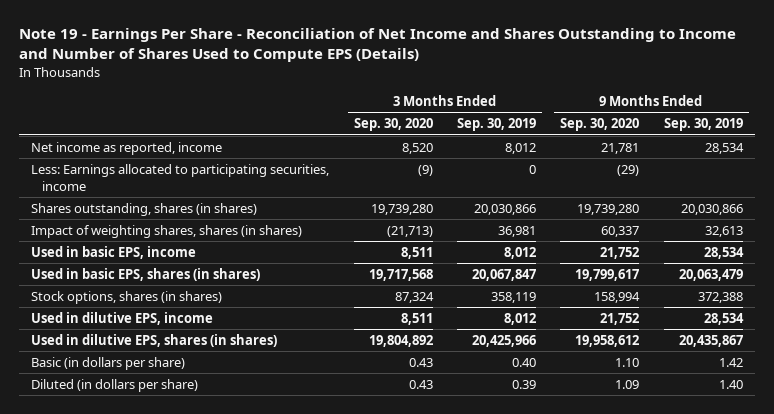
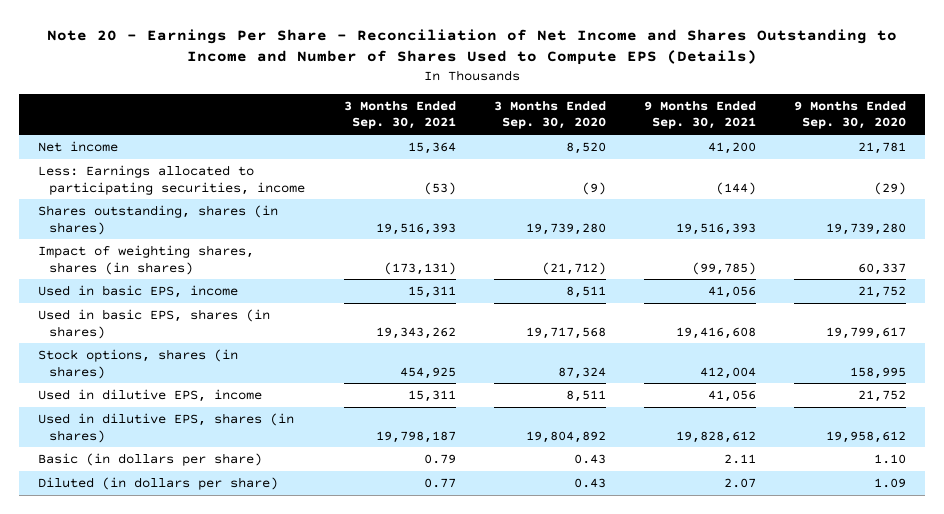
[19,28,737,63] Note 19 - Earnings Per Share - Reconciliation of Net Income and Shares Outstanding to Income and Number of Shares Used to Compute EPS (Details) -> [46,28,897,66] Note 20 - Earnings Per Share - Reconciliation of Net Income and Shares Outstanding to Income and Number of Shares Used to Compute EPS (Details)
[456,118,536,132] Sep. 30, 2019 -> none
[663,118,743,132] Sep. 30, 2019 -> none
none -> [343,100,456,130] 3 Months Ended Sep. 30, 2021
none -> [643,100,756,130] 9 Months Ended Sep. 30, 2021
[31,141,223,155] Net income as reported, income -> [37,140,118,152] Net income
[386,225,433,237] (21,713) -> [541,261,606,275] (21,712)
[594,291,641,303] 158,994 -> [850,366,907,379] 158,995

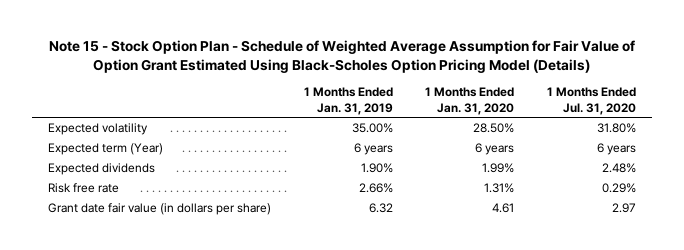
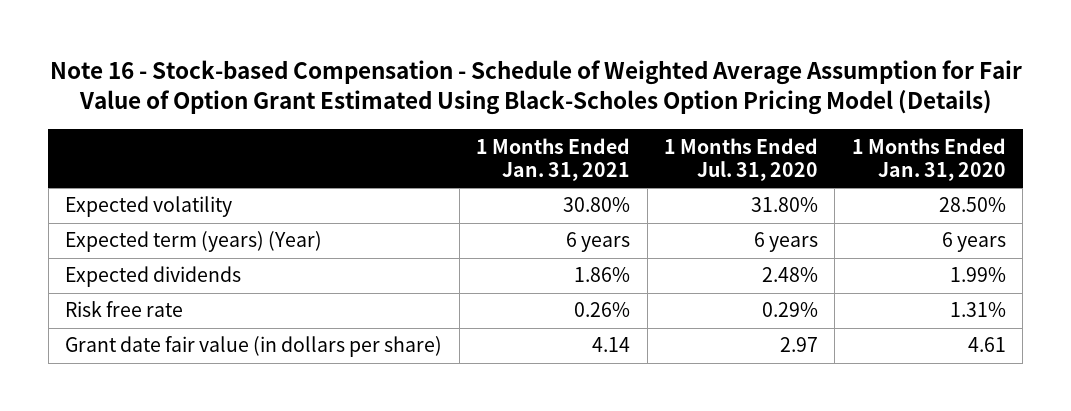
[48,39,635,73] Note 15 - Stock Option Plan - Schedule of Weighted Average Assumption for Fair Value of Option Grant Estimated Using Black-Scholes Option Pricing Model (Details) -> [49,59,1022,116] Note 16 - Stock-based Compensation - Schedule of Weighted Average Assumption for Fair Value of Option Grant Estimated Using Black-Scholes Option Pricing Model (Details)
[303,87,393,115] 1 Months Ended Jan. 31, 2019 -> none
none -> [476,137,631,182] 1 Months Ended Jan. 31, 2021
[48,143,164,156] Expected term (Year) -> [65,231,323,253] Expected term (years) (Year)

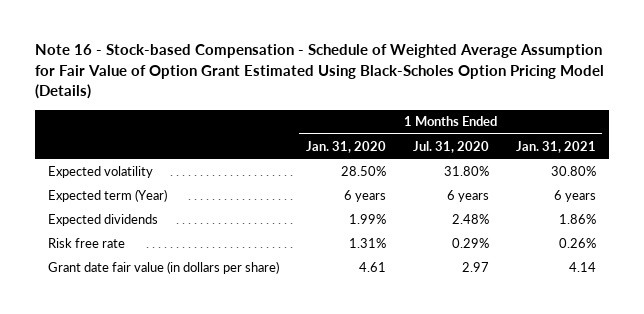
[65,231,323,253] Expected term (years) (Year) -> [48,188,168,202] Expected term (Year)

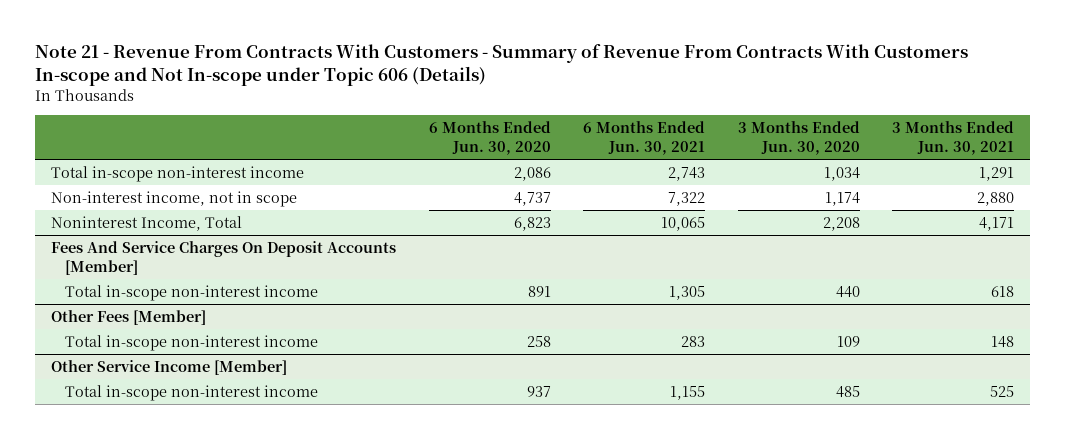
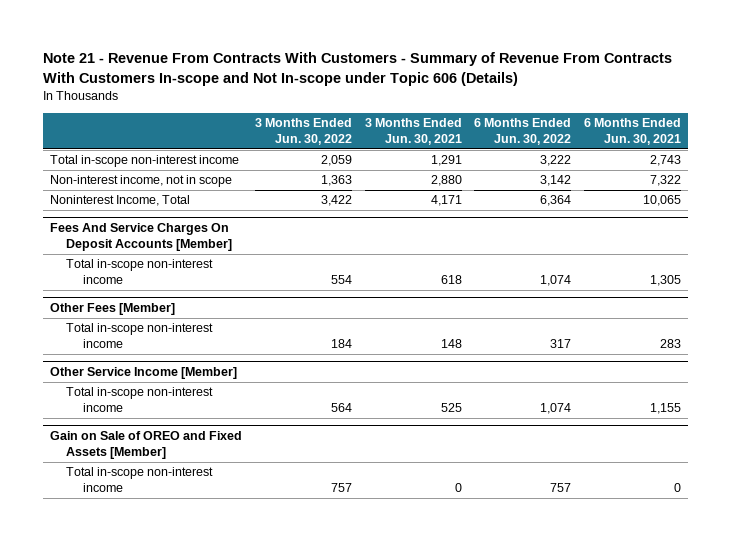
[428,121,551,155] 6 Months Ended Jun. 30, 2020 -> none
[737,121,860,155] 3 Months Ended Jun. 30, 2020 -> none
none -> [254,118,352,146] 3 Months Ended Jun. 30, 2022
none -> [474,118,572,146] 6 Months Ended Jun. 30, 2022
none -> [49,431,242,460] Gain on Sale of OREO and Fixed Assets [Member]
none -> [66,467,214,493] Total in-scope non-interest income

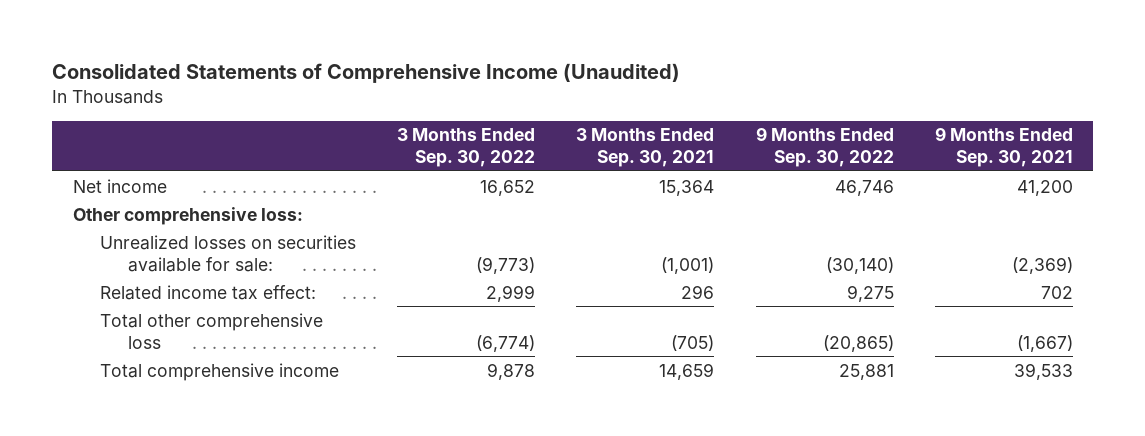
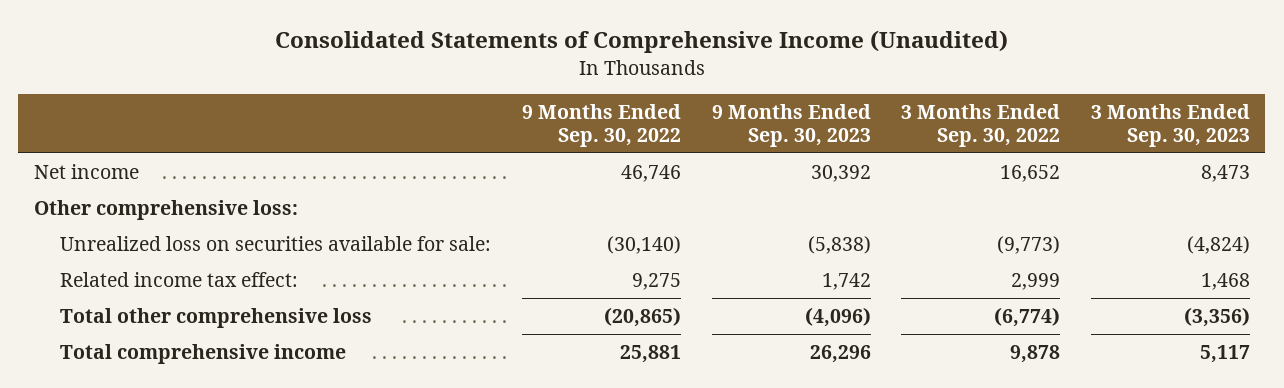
[576,128,715,168] 3 Months Ended Sep. 30, 2021 -> none
[934,127,1073,168] 9 Months Ended Sep. 30, 2021 -> none
none -> [711,104,871,147] 9 Months Ended Sep. 30, 2023
none -> [1091,104,1251,147] 3 Months Ended Sep. 30, 2023
[100,234,357,272] Unrealized losses on securities available for sale: -> [60,236,492,252] Unrealized loss on securities available for sale:

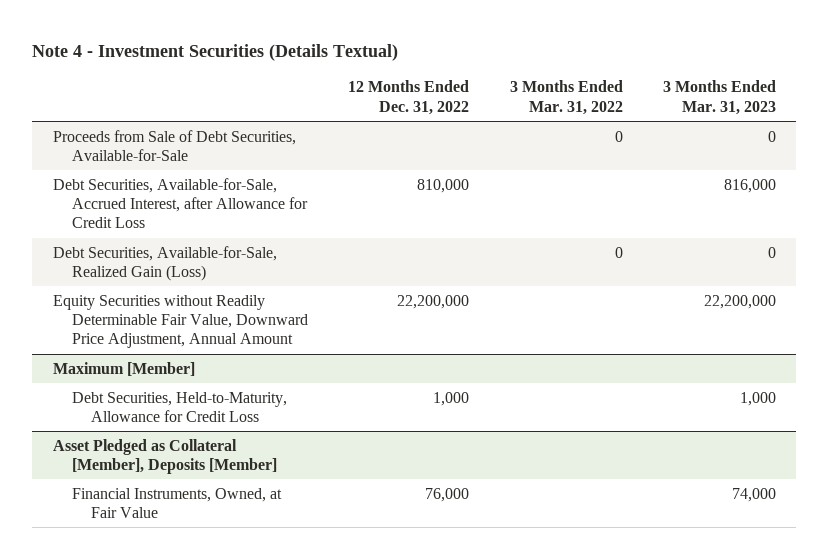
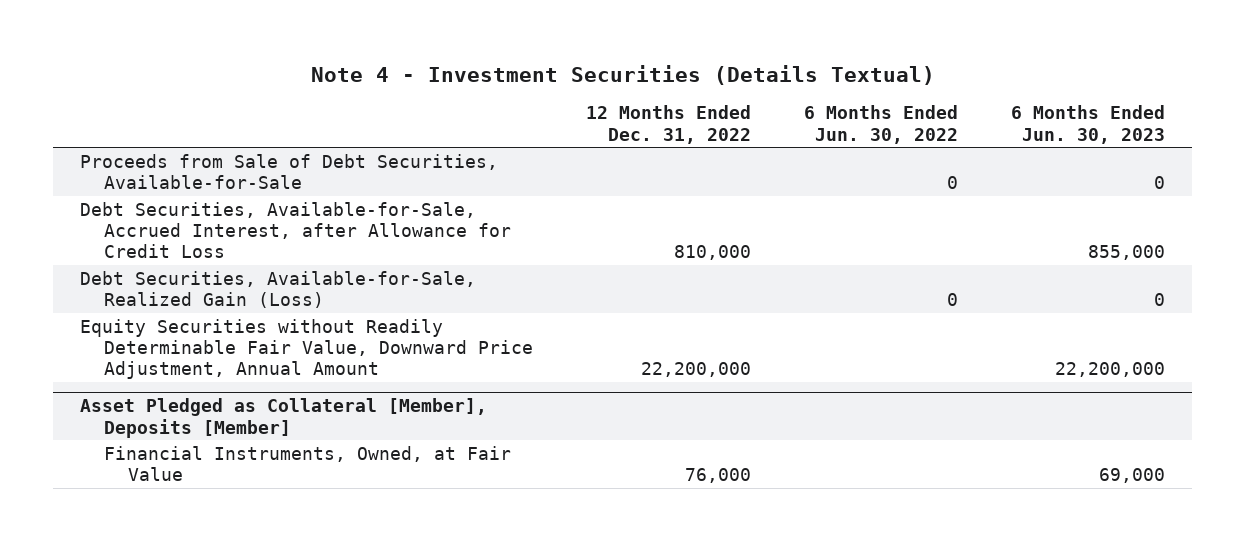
[509,80,623,115] 3 Months Ended Mar. 31, 2022 -> none
[662,80,776,115] 3 Months Ended Mar. 31, 2023 -> none
none -> [804,105,959,144] 6 Months Ended Jun. 30, 2022
none -> [1011,105,1166,144] 6 Months Ended Jun. 30, 2023
[52,361,195,376] Maximum [Member] -> none
[72,391,288,422] Debt Securities, Held-to-Maturity, Allowance for Credit Loss -> none

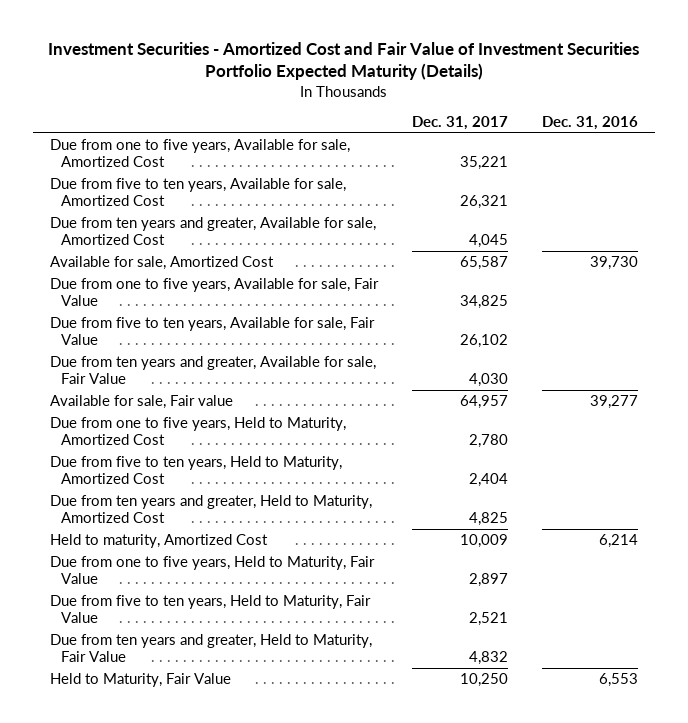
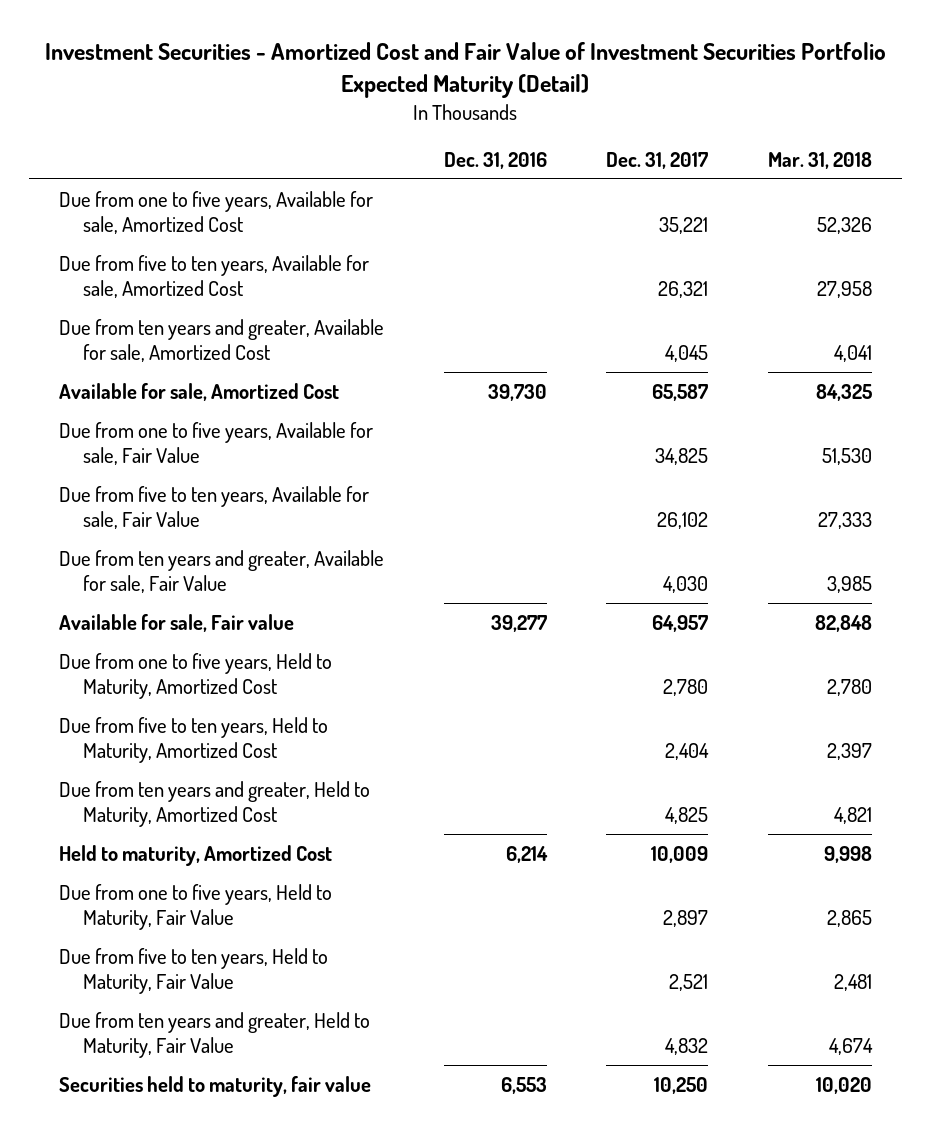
[47,42,639,81] Investment Securities - Amortized Cost and Fair Value of Investment Securities Portfolio Expected Maturity (Details) -> [45,42,887,99] Investment Securities - Amortized Cost and Fair Value of Investment Securities Portfolio Expected Maturity (Detail)
none -> [768,151,873,169] Mar. 31, 2018
[49,673,231,688] Held to Maturity, Fair Value -> [58,1075,371,1097] Securities held to maturity, fair value

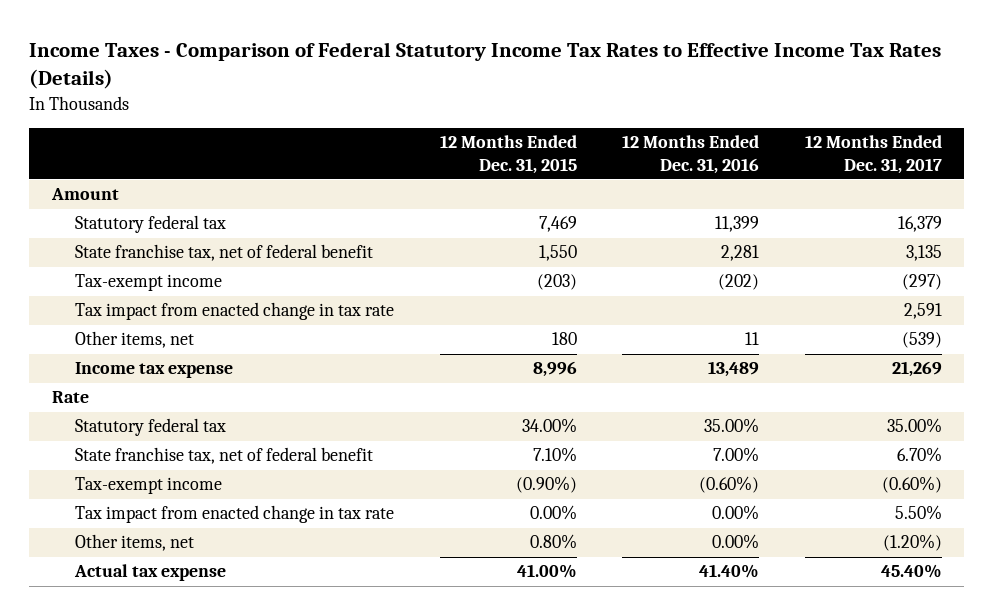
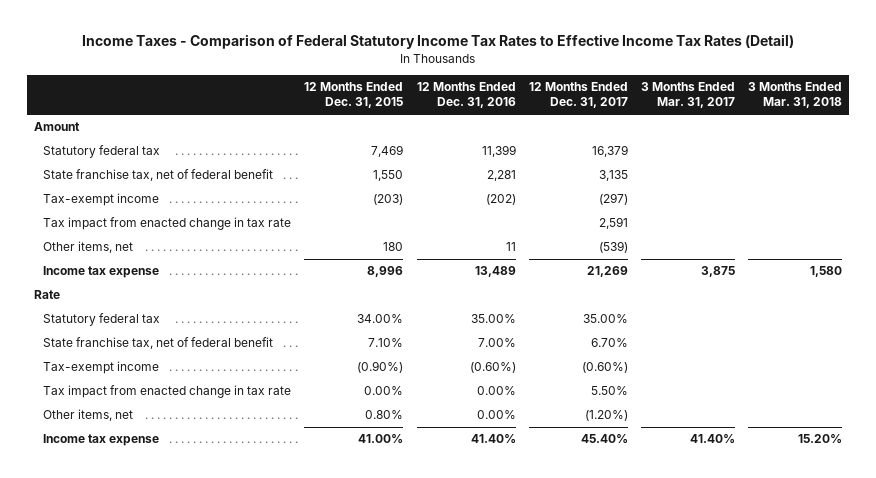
[29,42,942,90] Income Taxes - Comparison of Federal Statutory Income Tax Rates to Effective Income Tax Rates (Details) -> [82,34,795,50] Income Taxes - Comparison of Federal Statutory Income Tax Rates to Effective Income Tax Rates (Detail)
none -> [641,82,736,109] 3 Months Ended Mar. 31, 2017
none -> [748,82,843,109] 3 Months Ended Mar. 31, 2018
[74,564,227,582] Actual tax expense -> [43,434,160,447] Income tax expense

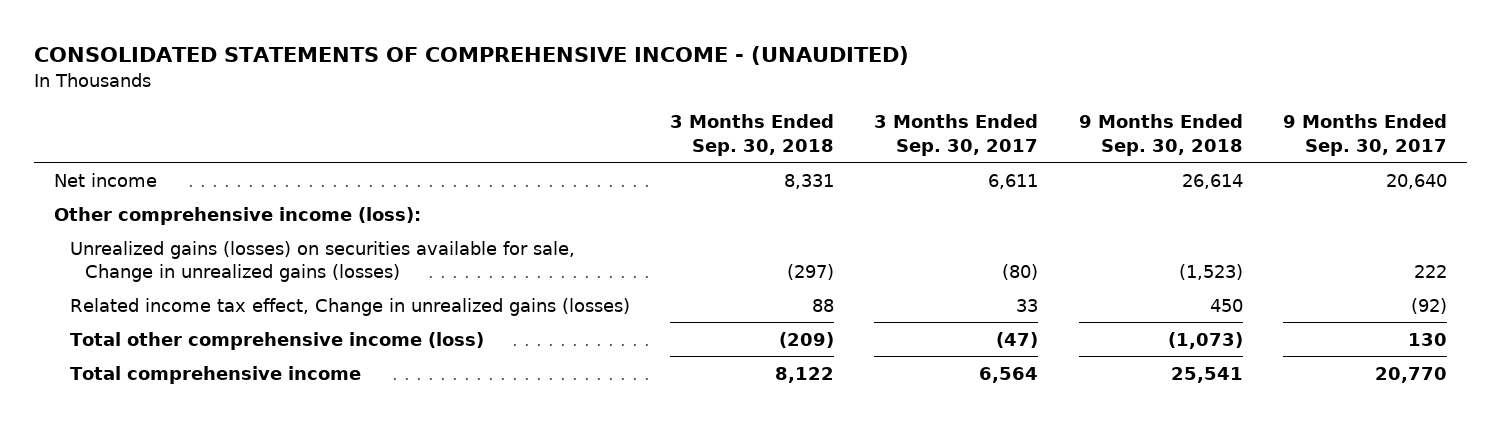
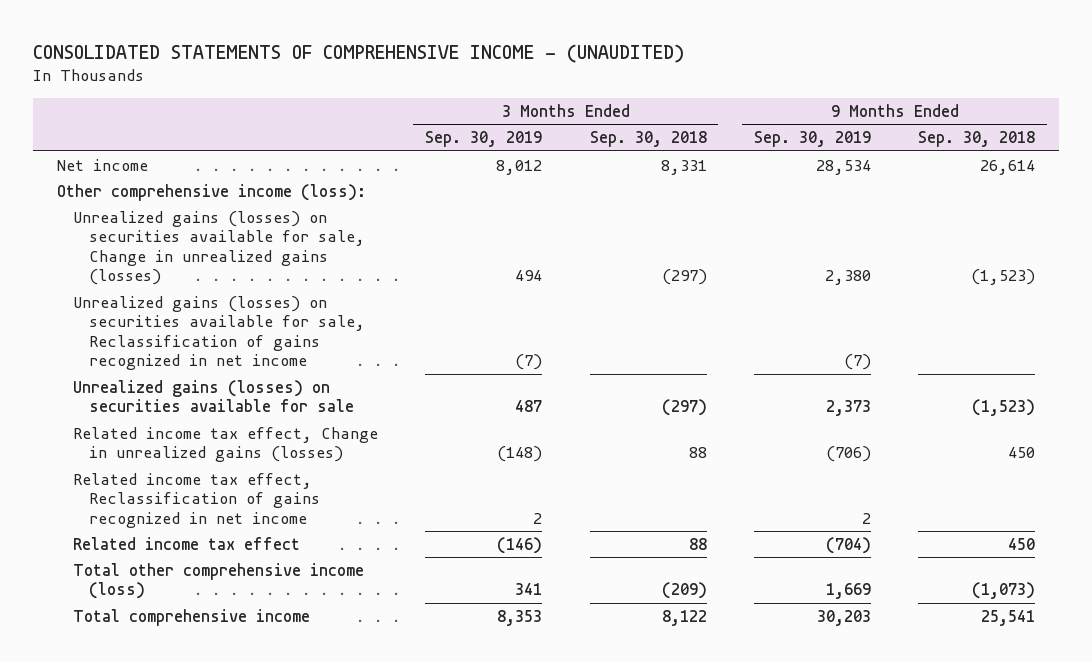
[874,114,1039,156] 3 Months Ended Sep. 30, 2017 -> none
[1282,114,1447,156] 9 Months Ended Sep. 30, 2017 -> none
none -> [425,131,543,148] Sep. 30, 2019
none -> [753,131,871,148] Sep. 30, 2019
none -> [72,295,365,371] Unrealized gains (losses) on securities available for sale, Reclassification of gains recognized in net income
none -> [72,379,354,413] Unrealized gains (losses) on securities available for sale
none -> [72,472,320,528] Related income tax effect, Reclassification of gains recognized in net income
none -> [72,536,300,550] Related income tax effect

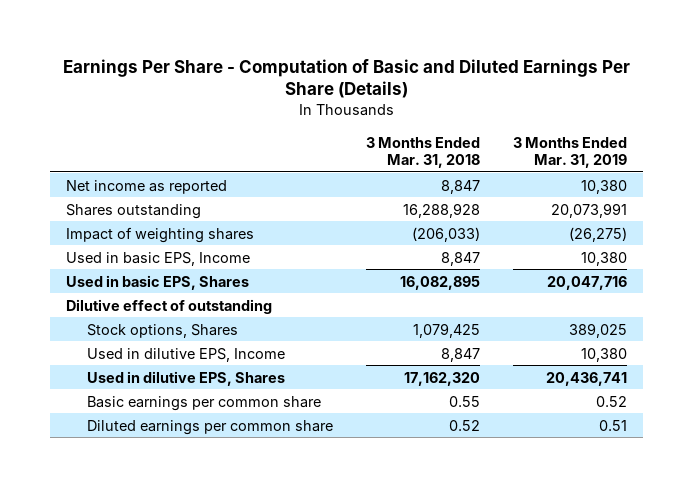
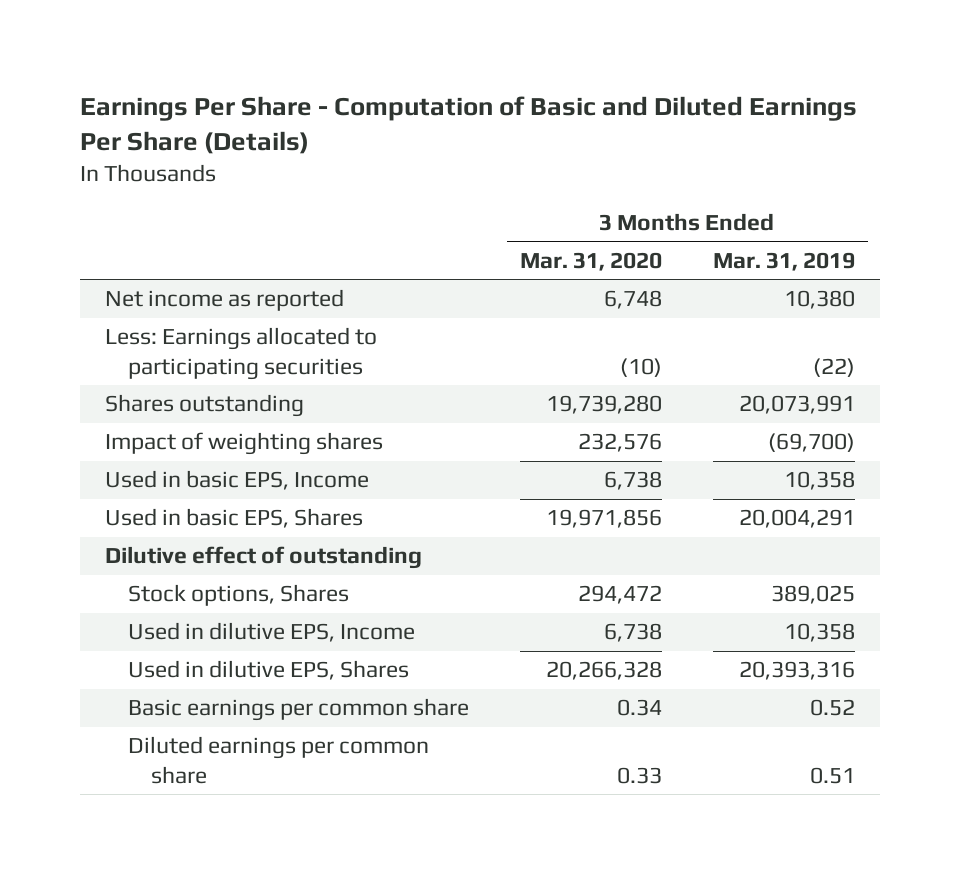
[366,136,481,168] 3 Months Ended Mar. 31, 2018 -> none
none -> [520,251,663,271] Mar. 31, 2020
none -> [104,327,377,380] Less: Earnings allocated to participating securities
[568,226,627,242] (26,275) -> [767,433,855,453] (69,700)
[580,251,627,266] 10,380 -> [783,471,855,491] 10,358
[546,275,627,290] 20,047,716 -> [738,509,855,529] 20,004,291
[580,347,627,362] 10,380 -> [783,623,855,643] 10,358
[545,371,627,386] 20,436,741 -> [738,661,855,681] 20,393,316

